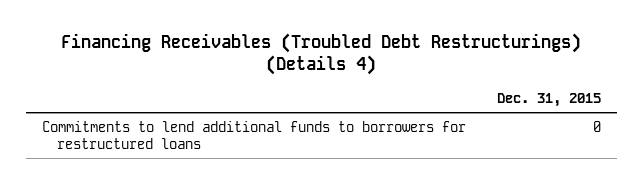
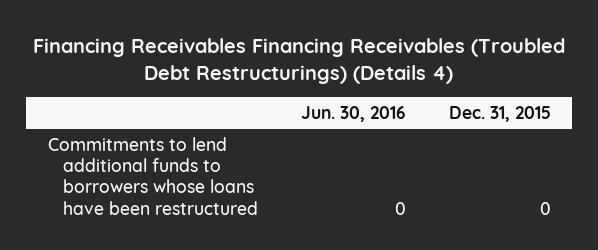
[61,33,582,76] Financing Receivables (Troubled Debt Restructurings) (Details 4) -> [33,37,566,84] Financing Receivables Financing Receivables (Troubled Debt Restructurings) (Details 4)
none -> [300,105,406,122] Jun. 30, 2016
[41,120,466,149] Commitments to lend additional funds to borrowers for restructured loans -> [47,136,258,215] Commitments to lend additional funds to borrowers whose loans have been restructured

